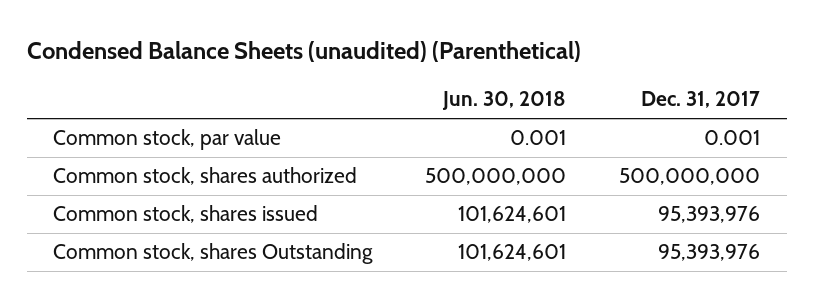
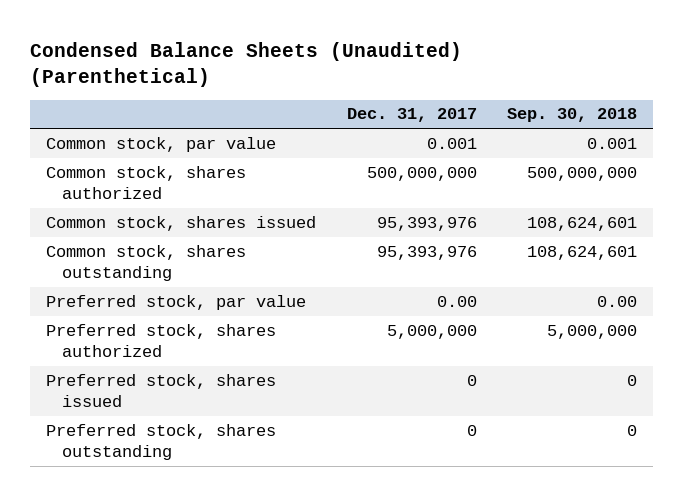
[26,40,581,62] Condensed Balance Sheets (unaudited) (Parenthetical) -> [30,41,463,87] Condensed Balance Sheets (Unaudited) (Parenthetical)
[442,91,567,111] Jun. 30, 2018 -> none
none -> [507,108,638,123] Sep. 30, 2018
[53,243,374,265] Common stock, shares Outstanding -> [45,244,246,282] Common stock, shares outstanding
none -> [45,294,306,310] Preferred stock, par value
none -> [45,323,276,358] Preferred stock, shares authorized
none -> [45,373,276,408] Preferred stock, shares issued
none -> [45,423,276,461] Preferred stock, shares outstanding

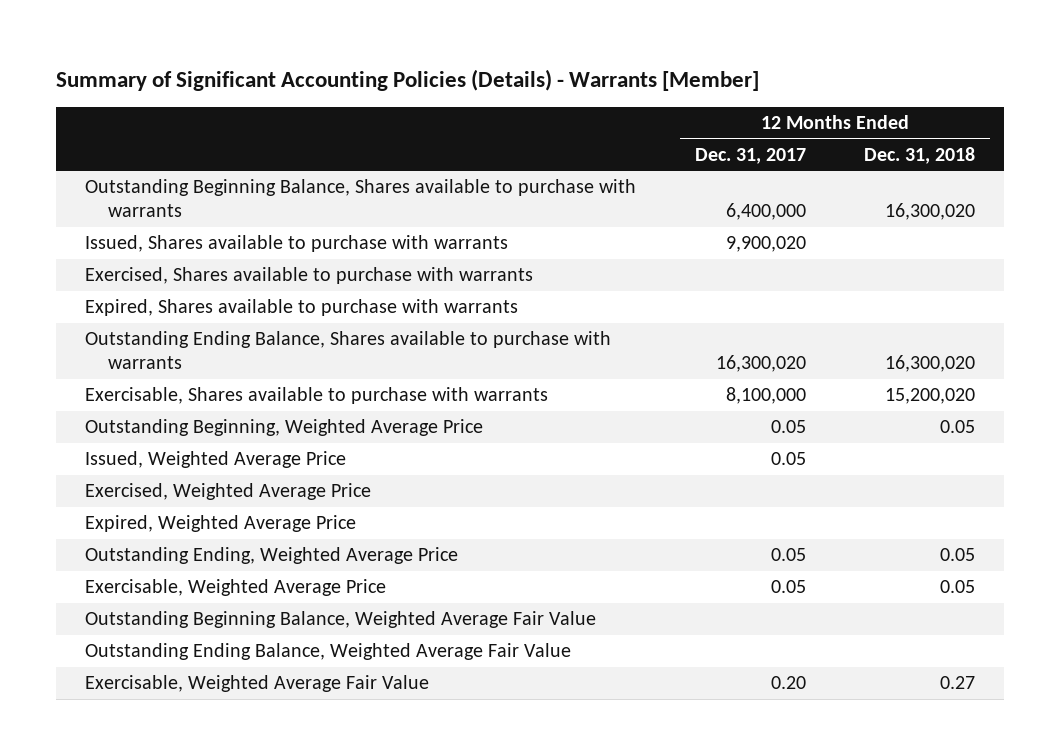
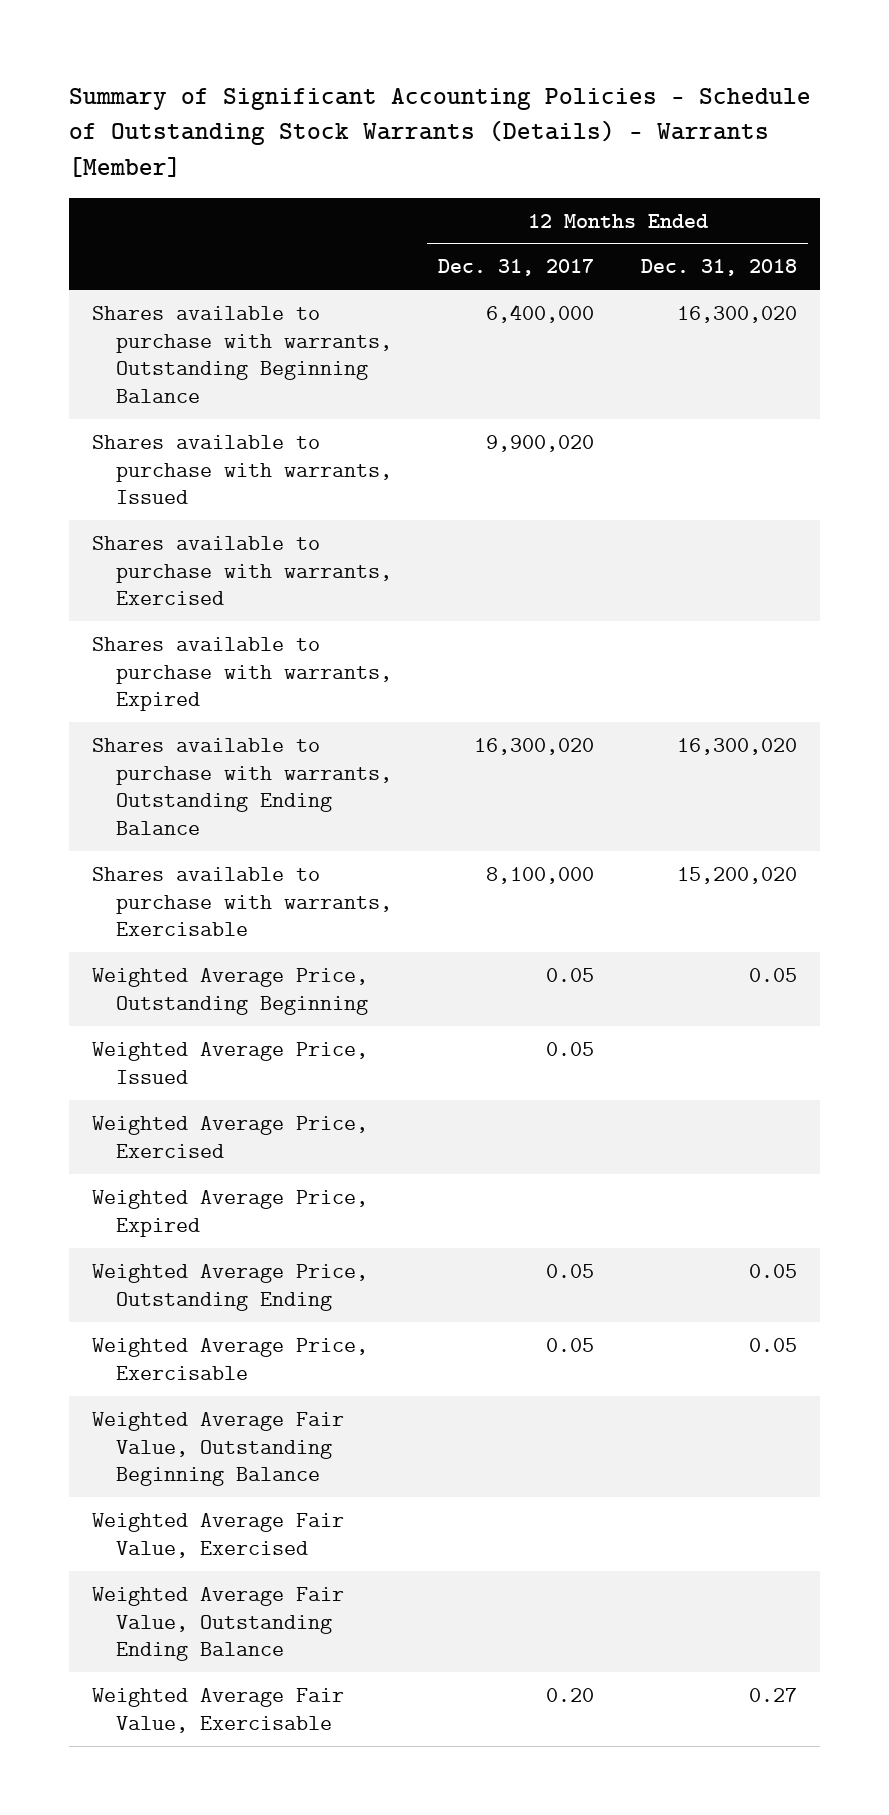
[55,68,759,91] Summary of Significant Accounting Policies (Details) - Warrants [Member] -> [68,88,811,177] Summary of Significant Accounting Policies - Schedule of Outstanding Stock Warrants (Details) - Warrants [Member]
[85,179,637,217] Outstanding Beginning Balance, Shares available to purchase with warrants -> [91,305,393,404] Shares available to purchase with warrants, Outstanding Beginning Balance
[85,235,509,253] Issued, Shares available to purchase with warrants -> [91,434,393,505] Shares available to purchase with warrants, Issued
[85,267,534,285] Exercised, Shares available to purchase with warrants -> [91,535,393,606] Shares available to purchase with warrants, Exercised
[85,299,519,317] Expired, Shares available to purchase with warrants -> [91,636,393,712] Shares available to purchase with warrants, Expired
[85,331,612,369] Outstanding Ending Balance, Shares available to purchase with warrants -> [91,737,393,836] Shares available to purchase with warrants, Outstanding Ending Balance
[85,387,549,405] Exercisable, Shares available to purchase with warrants -> [91,866,393,937] Shares available to purchase with warrants, Exercisable
[85,419,484,437] Outstanding Beginning, Weighted Average Price -> [91,967,369,1015] Weighted Average Price, Outstanding Beginning
[85,451,347,469] Issued, Weighted Average Price -> [91,1041,368,1084] Weighted Average Price, Issued
[85,483,372,501] Exercised, Weighted Average Price -> [91,1115,368,1158] Weighted Average Price, Exercised
[85,515,357,533] Expired, Weighted Average Price -> [91,1189,368,1237] Weighted Average Price, Expired
[85,547,459,565] Outstanding Ending, Weighted Average Price -> [91,1263,368,1311] Weighted Average Price, Outstanding Ending
[85,579,387,597] Exercisable, Weighted Average Price -> [91,1337,368,1380] Weighted Average Price, Exercisable
[85,611,597,629] Outstanding Beginning Balance, Weighted Average Fair Value -> [91,1411,344,1487] Weighted Average Fair Value, Outstanding Beginning Balance
none -> [91,1512,344,1558] Weighted Average Fair Value, Exercised
[85,643,572,661] Outstanding Ending Balance, Weighted Average Fair Value -> [91,1586,344,1662] Weighted Average Fair Value, Outstanding Ending Balance
[85,675,430,693] Exercisable, Weighted Average Fair Value -> [91,1687,344,1733] Weighted Average Fair Value, Exercisable

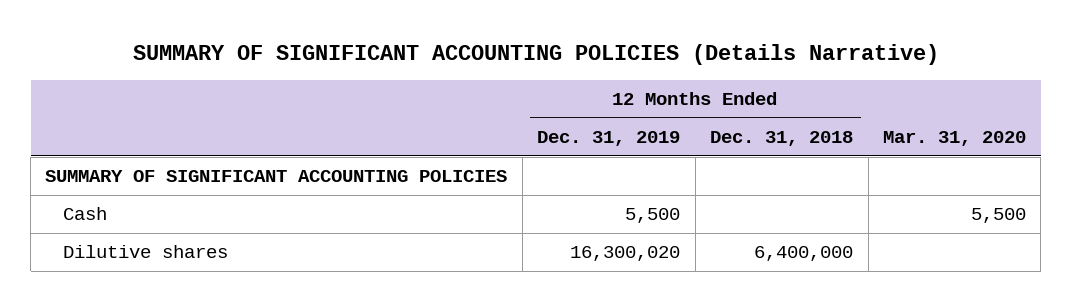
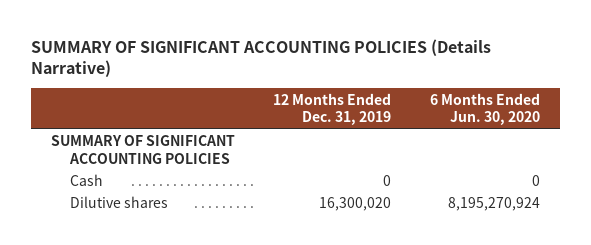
[710,131,854,147] Dec. 31, 2018 -> none
[882,131,1026,147] Mar. 31, 2020 -> none
none -> [430,92,541,126] 6 Months Ended Jun. 30, 2020
[625,208,681,224] 5,500 -> [383,175,392,187] 0

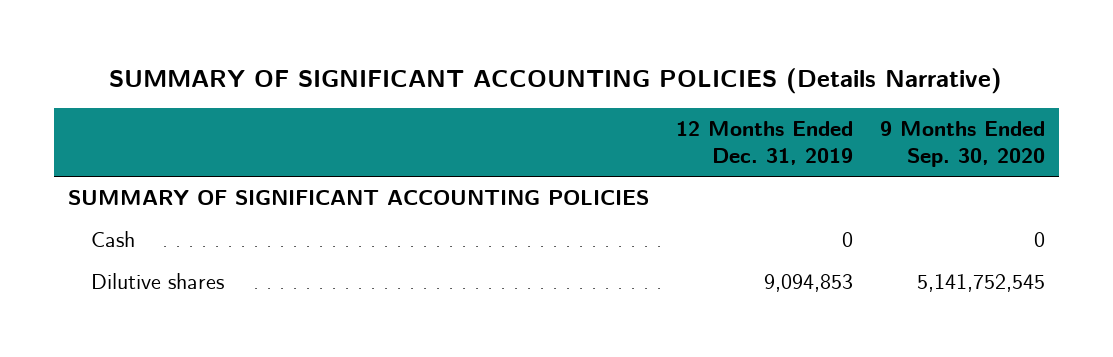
[430,92,541,126] 6 Months Ended Jun. 30, 2020 -> none
none -> [880,121,1046,167] 9 Months Ended Sep. 30, 2020
[319,197,392,212] 16,300,020 -> [763,274,853,293] 9,094,853

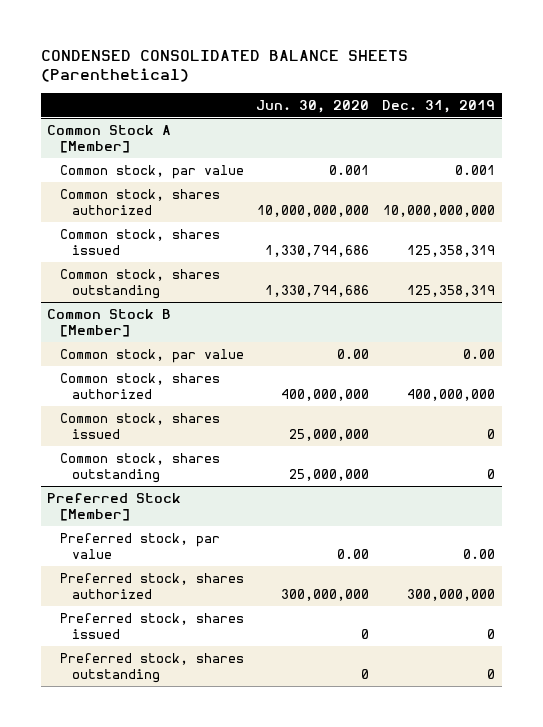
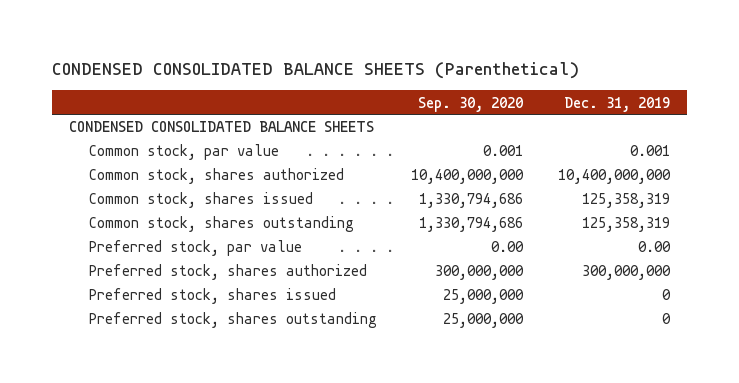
[256,99,370,113] Jun. 30, 2020 -> none
none -> [418,96,524,112] Sep. 30, 2020
[47,124,172,154] Common Stock A [Member] -> none
none -> [69,121,375,133] CONDENSED CONSOLIDATED BALANCE SHEETS
[383,205,496,218] 10,000,000,000 -> [558,169,672,185] 10,400,000,000
[47,308,172,338] Common Stock B [Member] -> none
[59,348,244,363] Common stock, par value -> none
[59,372,220,400] Common stock, shares authorized -> none
[59,412,220,440] Common stock, shares issued -> none
[59,452,220,484] Common stock, shares outstanding -> none
[47,492,182,522] Preferred Stock [Member] -> none

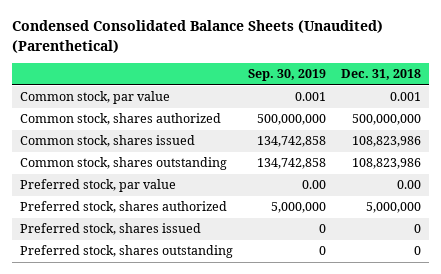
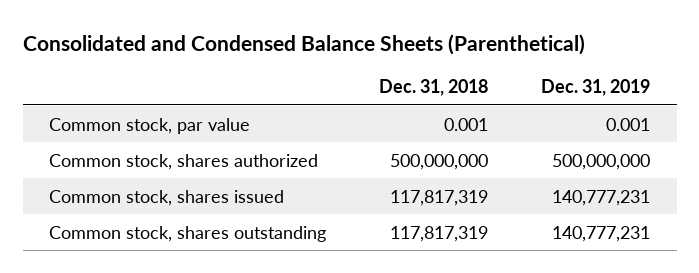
[12,20,384,53] Condensed Consolidated Balance Sheets (Unaudited) (Parenthetical) -> [22,33,585,55] Consolidated and Condensed Balance Sheets (Parenthetical)
[248,69,327,82] Sep. 30, 2019 -> none
none -> [541,79,651,97] Dec. 31, 2019
[19,179,176,193] Preferred stock, par value -> none
[19,201,227,214] Preferred stock, shares authorized -> none
[19,223,201,236] Preferred stock, shares issued -> none
[19,245,233,259] Preferred stock, shares outstanding -> none
[352,136,422,148] 108,823,986 -> [390,189,489,206] 117,817,319
[352,158,422,170] 108,823,986 -> [390,225,489,242] 117,817,319

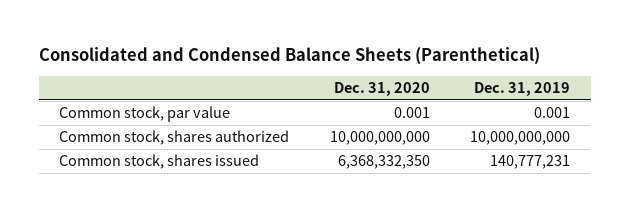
[379,79,489,97] Dec. 31, 2018 -> none
none -> [333,81,430,96] Dec. 31, 2020
[552,153,651,170] 500,000,000 -> [470,131,571,146] 10,000,000,000
[49,225,327,242] Common stock, shares outstanding -> none

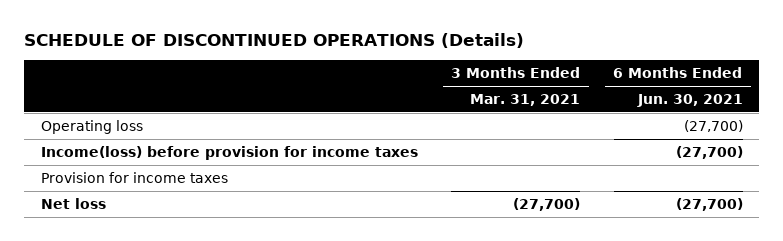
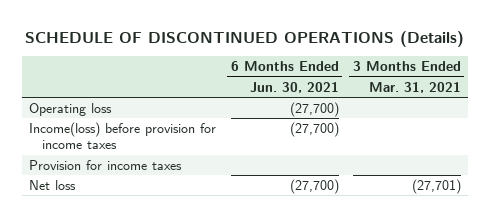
[513,198,581,212] (27,700) -> [411,178,461,194] (27,701)

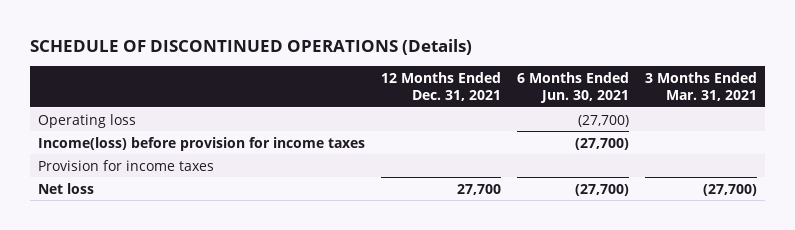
none -> [380,71,501,102] 12 Months Ended Dec. 31, 2021
[411,178,461,194] (27,701) -> [702,183,757,196] (27,700)

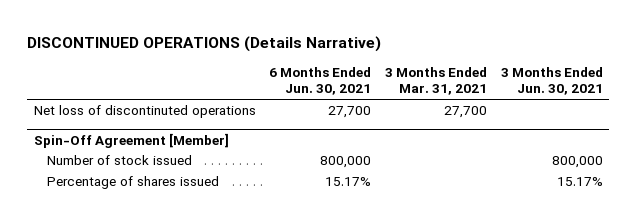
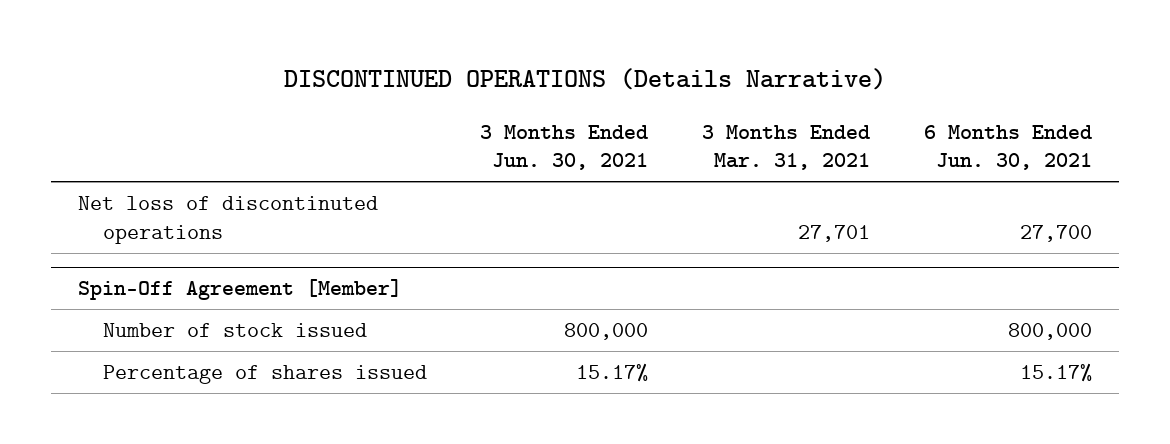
[443,106,487,119] 27,700 -> [798,224,871,242] 27,701

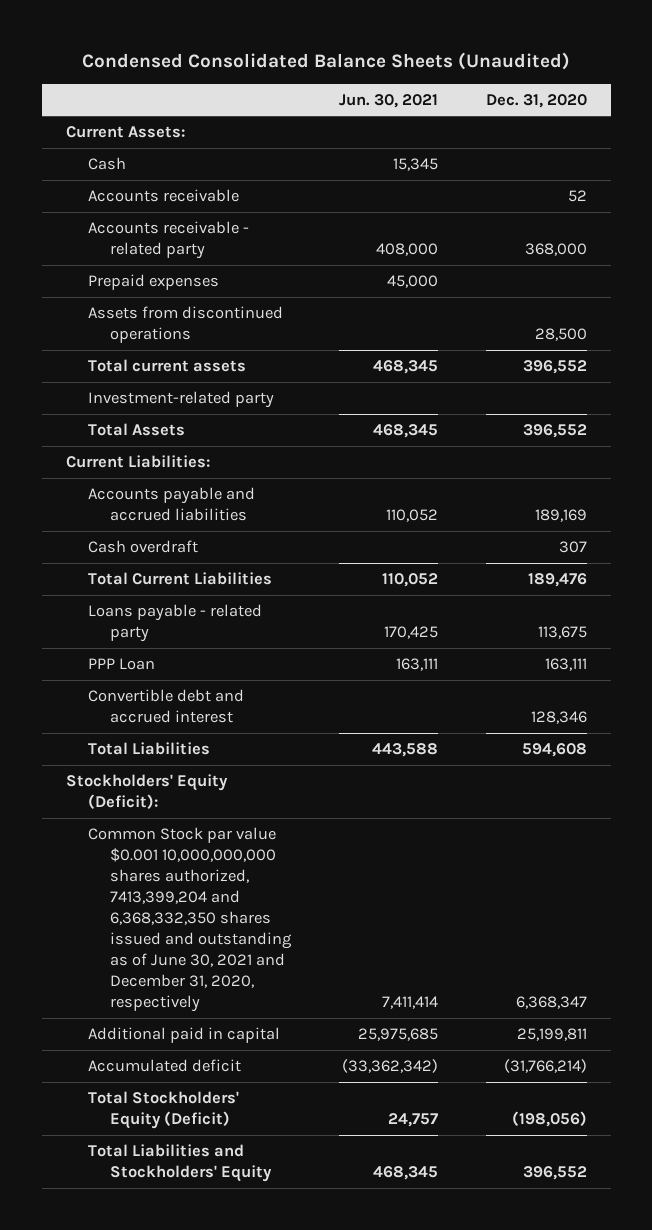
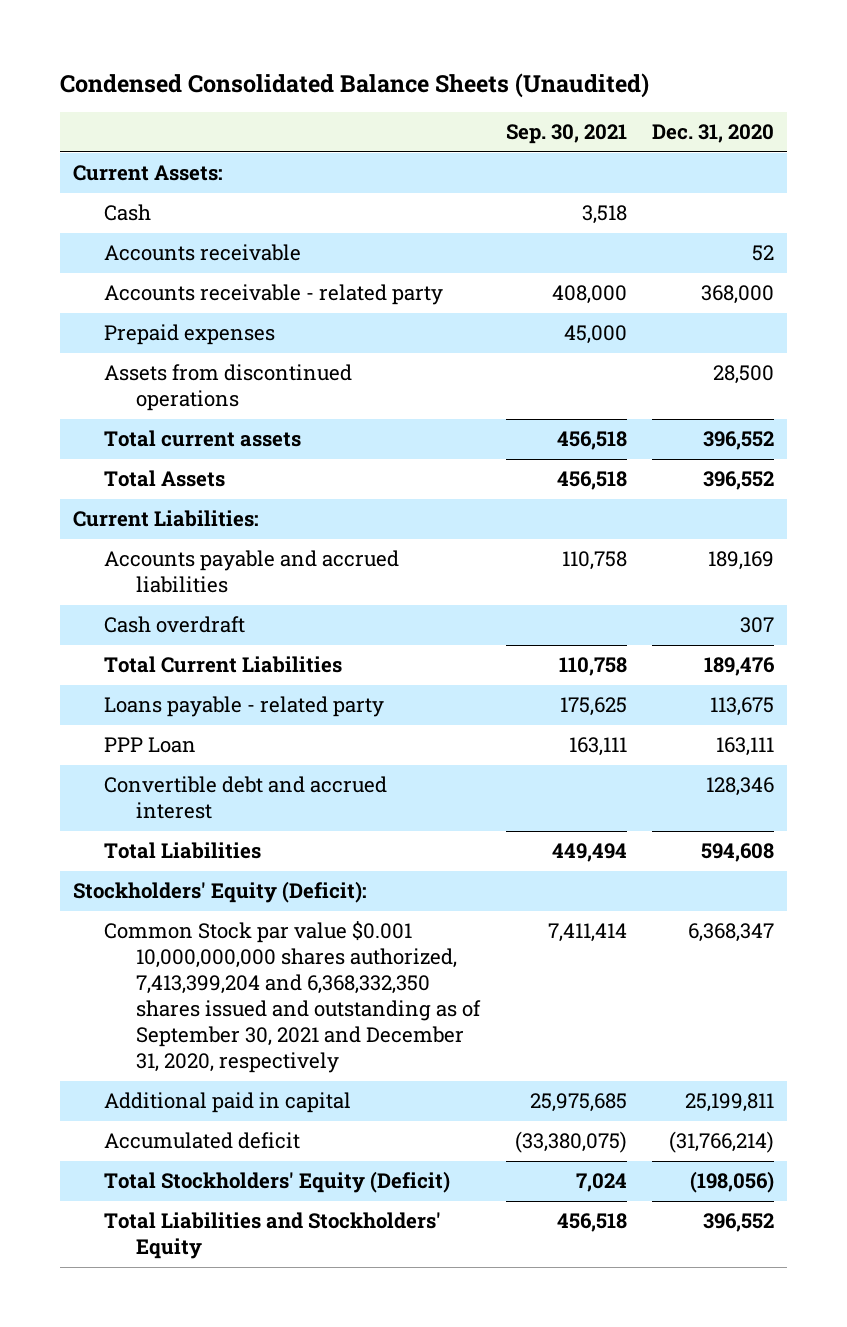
[338,93,438,108] Jun. 30, 2021 -> none
none -> [505,124,627,145] Sep. 30, 2021
[87,391,274,409] Investment-related party -> none
[87,827,293,1013] Common Stock par value $0.001 10,000,000,000 shares authorized, 7413,399,204 and 6,368,332,350 shares issued and outstanding as of June 30, 2021 and December 31, 2020, respectively -> [104,921,482,1073] Common Stock par value $0.001 10,000,000,000 shares authorized, 7,413,399,204 and 6,368,332,350 shares issued and outstanding as of September 30, 2021 and December 31, 2020, respectively

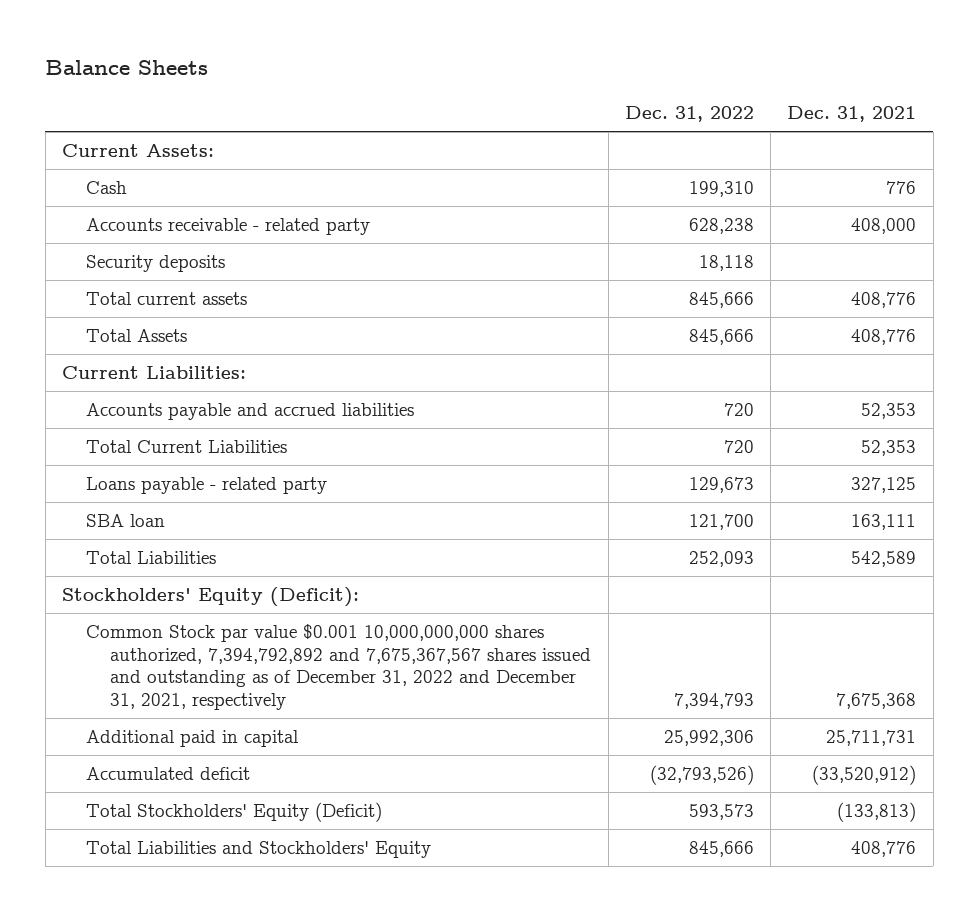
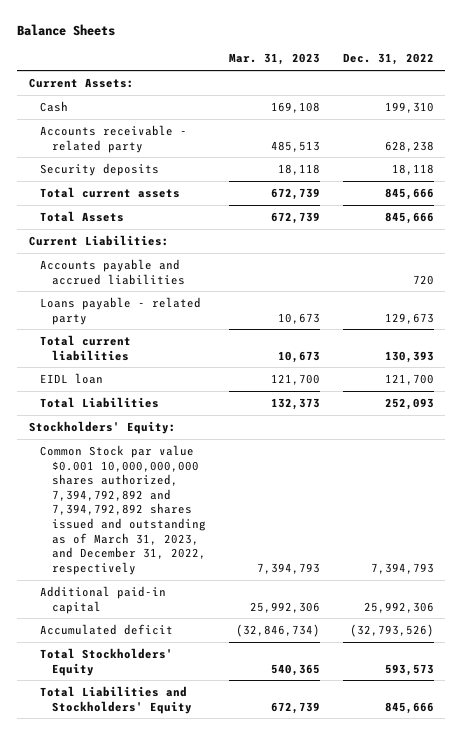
[787,106,917,123] Dec. 31, 2021 -> none
none -> [228,53,320,66] Mar. 31, 2023
[86,440,288,454] Total Current Liabilities -> none
none -> [40,334,132,361] Total current liabilities
[86,514,166,528] SBA loan -> [40,372,104,384] EIDL loan
[62,587,360,608] Stockholders' Equity (Deficit): -> [28,420,176,434] Stockholders' Equity:
[86,624,592,710] Common Stock par value $0.001 10,000,000,000 shares authorized, 7,394,792,892 and 7,675,367,567 shares issued and outstanding as of December 31, 2022 and December 31, 2021, respectively -> [40,444,206,576] Common Stock par value $0.001 10,000,000,000 shares authorized, 7,394,792,892 and 7,394,792,892 shares issued and outstanding as of March 31, 2023, and December 31, 2022, respectively
[86,730,300,748] Additional paid in capital -> [40,585,167,614] Additional paid-in capital
[86,802,383,823] Total Stockholders' Equity (Deficit) -> [40,647,174,676] Total Stockholders' Equity

